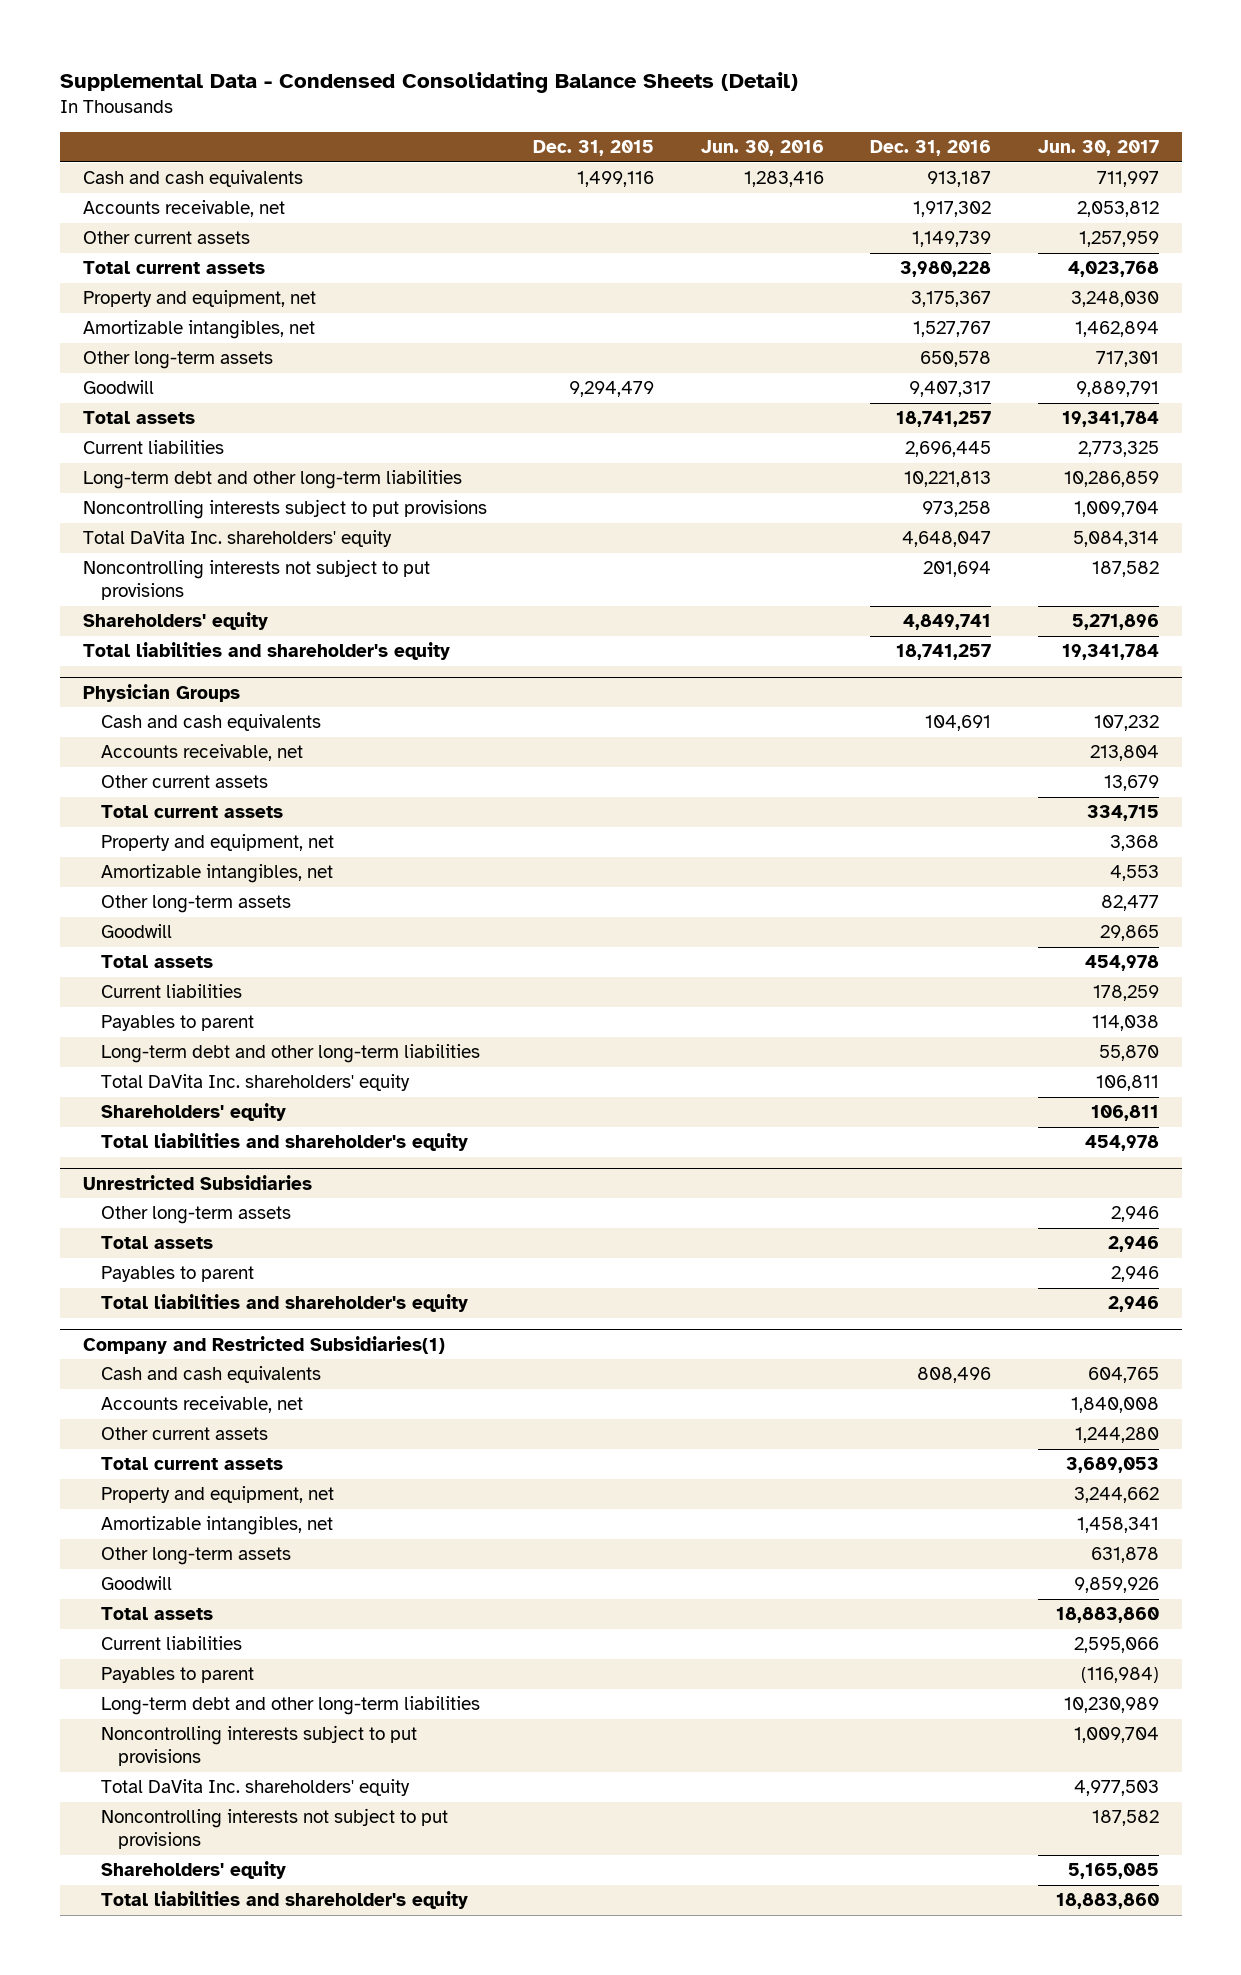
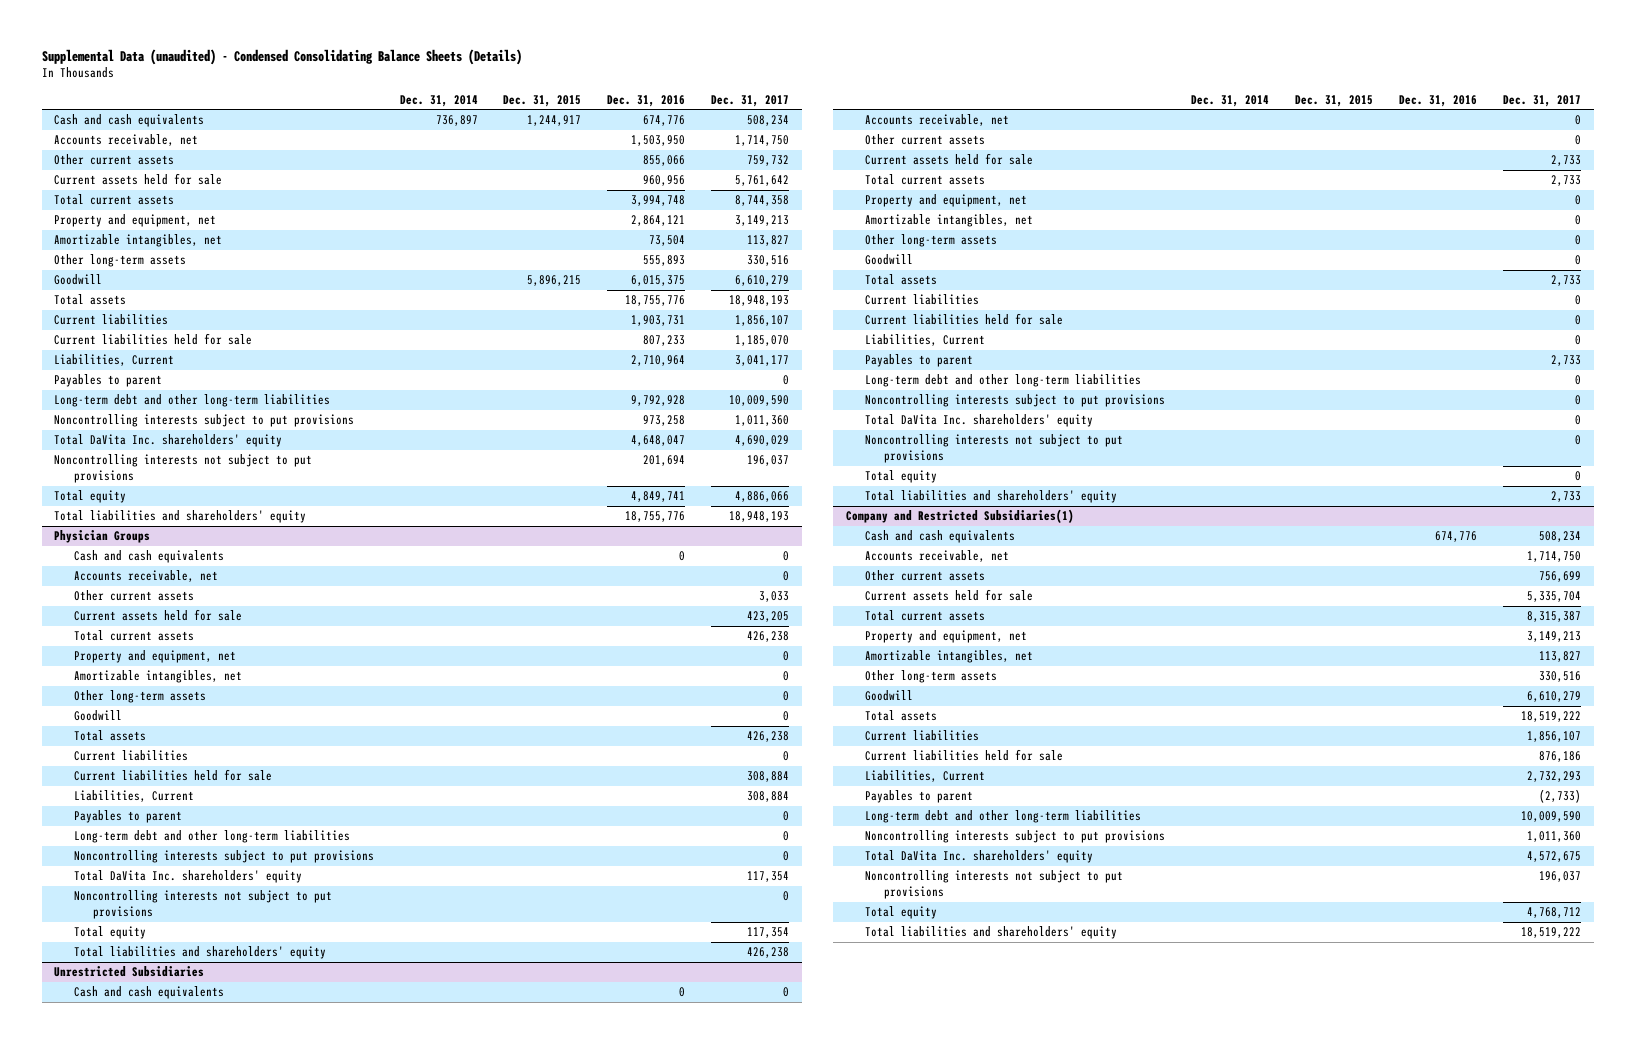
[59,72,798,94] Supplemental Data - Condensed Consolidating Balance Sheets (Detail) -> [41,48,522,65] Supplemental Data (unaudited) - Condensed Consolidating Balance Sheets (Details)
[700,140,824,157] Jun. 30, 2016 -> none
[1037,140,1159,157] Jun. 30, 2017 -> none
none -> [399,94,478,107] Dec. 31, 2014
none -> [711,94,790,107] Dec. 31, 2017
[577,171,655,188] 1,499,116 -> [527,115,582,127] 1,244,917
[927,171,992,188] 913,187 -> [643,115,686,127] 674,776
[913,201,992,218] 1,917,302 -> [631,135,686,147] 1,503,950
[912,231,992,248] 1,149,739 -> [643,155,686,167] 855,066
none -> [54,173,223,186] Current assets held for sale
[900,261,992,278] 3,980,228 -> [631,195,686,207] 3,994,748
[911,291,992,308] 3,175,367 -> [631,215,686,227] 2,864,121
[913,321,992,338] 1,527,767 -> [649,235,686,247] 73,504
[920,351,992,368] 650,578 -> [643,255,686,267] 555,893
[569,381,655,398] 9,294,479 -> [527,275,582,287] 5,896,215
[909,381,992,398] 9,407,317 -> [631,275,686,287] 6,015,375
[896,411,992,428] 18,741,257 -> [625,295,686,307] 18,755,776
[905,441,992,458] 2,696,445 -> [631,315,686,327] 1,903,731
none -> [54,333,253,346] Current liabilities held for sale
none -> [54,354,175,367] Liabilities, Current
none -> [54,374,163,388] Payables to parent
[904,471,992,488] 10,221,813 -> [631,395,686,407] 9,792,928
[82,612,268,631] Shareholders' equity -> [54,490,127,504] Total equity
[82,642,450,661] Total liabilities and shareholder's equity -> [54,510,307,524] Total liabilities and shareholders' equity
[896,644,992,661] 18,741,257 -> [625,511,686,523] 18,755,776
[925,715,992,732] 104,691 -> [679,551,686,562] 0
none -> [73,609,242,622] Current assets held for sale
none -> [73,769,272,782] Current liabilities held for sale
none -> [73,790,194,803] Liabilities, Current
none -> [73,850,374,864] Noncontrolling interests subject to put provisions
none -> [73,890,332,919] Noncontrolling interests not subject to put provisions
[100,1103,286,1122] Shareholders' equity -> [73,926,146,940] Total equity
[100,1133,468,1152] Total liabilities and shareholder's equity -> [73,946,326,960] Total liabilities and shareholders' equity
none -> [73,986,224,1000] Cash and cash equivalents
none -> [865,114,1010,127] Accounts receivable, net
none -> [865,134,986,146] Other current assets
none -> [865,153,1034,166] Current assets held for sale
none -> [865,174,986,186] Total current assets
none -> [865,194,1028,208] Property and equipment, net
none -> [865,214,1034,228] Amortizable intangibles, net
none -> [865,254,914,266] Goodwill
none -> [865,294,980,306] Current liabilities
none -> [865,313,1064,326] Current liabilities held for sale
none -> [865,334,986,347] Liabilities, Current
none -> [865,374,1142,388] Long-term debt and other long-term liabilities
none -> [865,394,1166,408] Noncontrolling interests subject to put provisions
none -> [865,414,1094,428] Total DaVita Inc. shareholders' equity
none -> [865,434,1124,463] Noncontrolling interests not subject to put provisions
none -> [865,470,938,484] Total equity
[100,1294,468,1313] Total liabilities and shareholder's equity -> [865,490,1118,504] Total liabilities and shareholders' equity
[917,1367,992,1384] 808,496 -> [1435,531,1478,543] 674,776
none -> [865,589,1034,602] Current assets held for sale
none -> [865,749,1064,762] Current liabilities held for sale
none -> [865,770,986,783] Liabilities, Current
[100,1861,286,1880] Shareholders' equity -> [865,906,938,920] Total equity
[100,1891,468,1910] Total liabilities and shareholder's equity -> [865,926,1118,940] Total liabilities and shareholders' equity

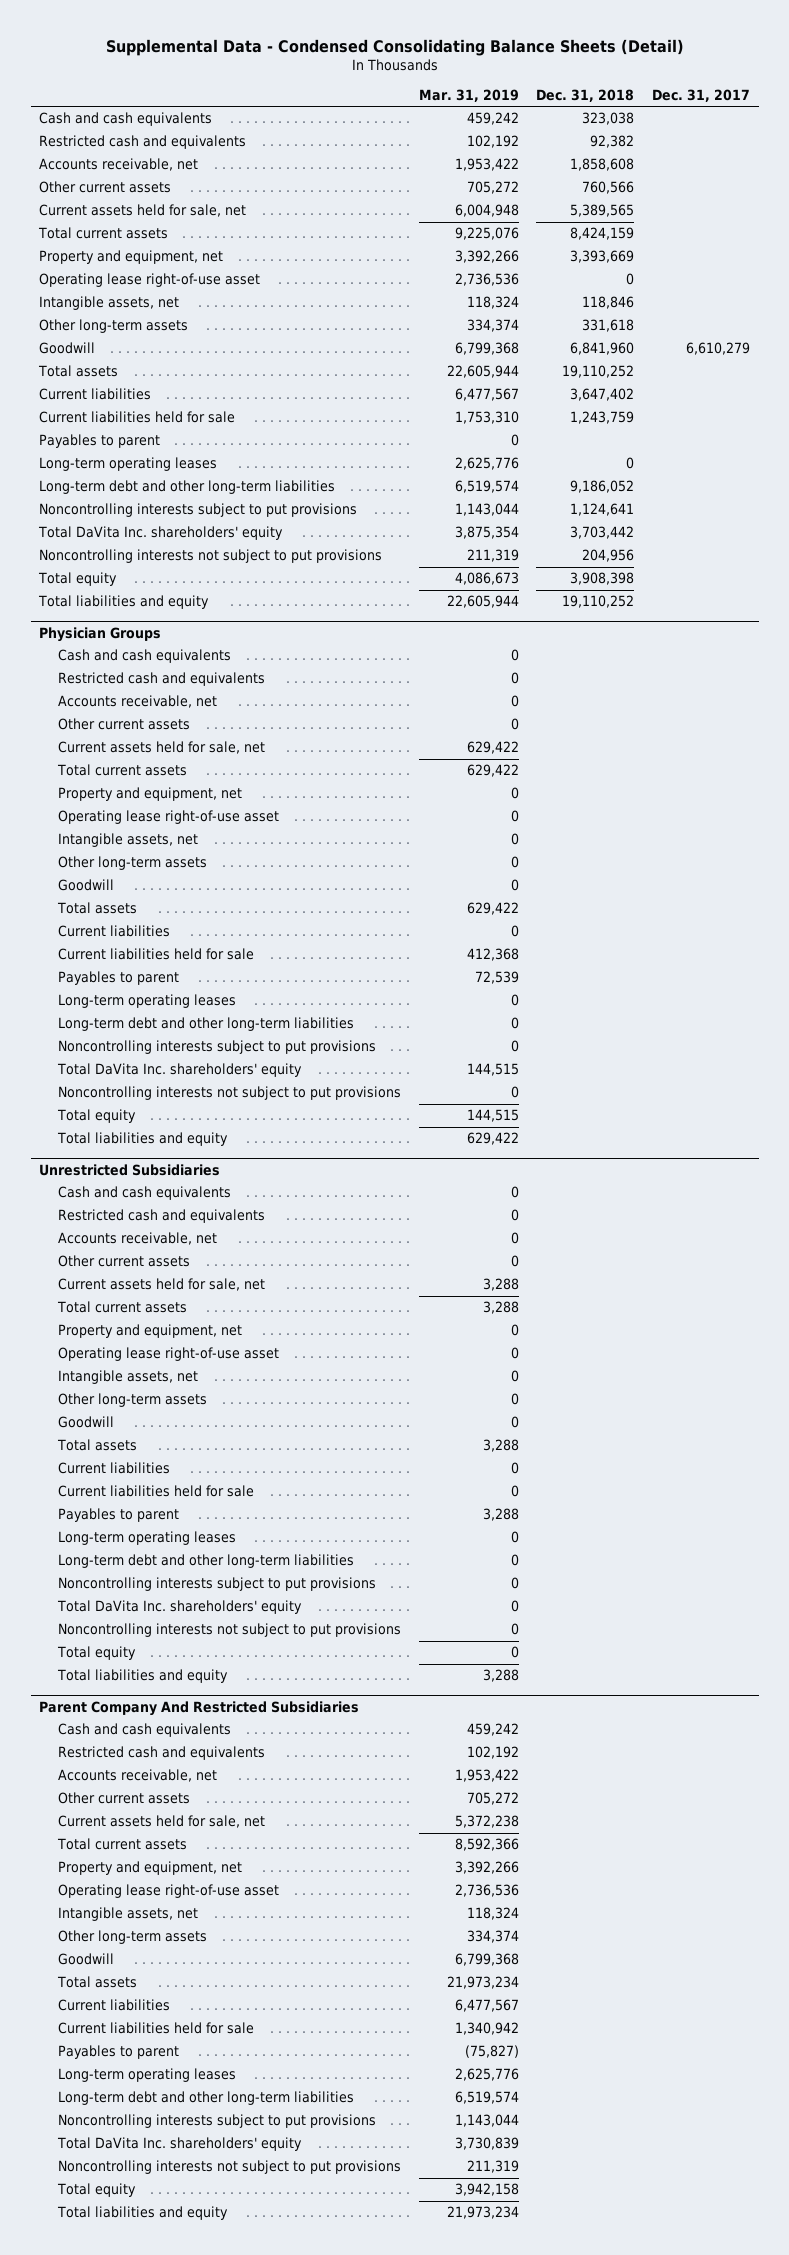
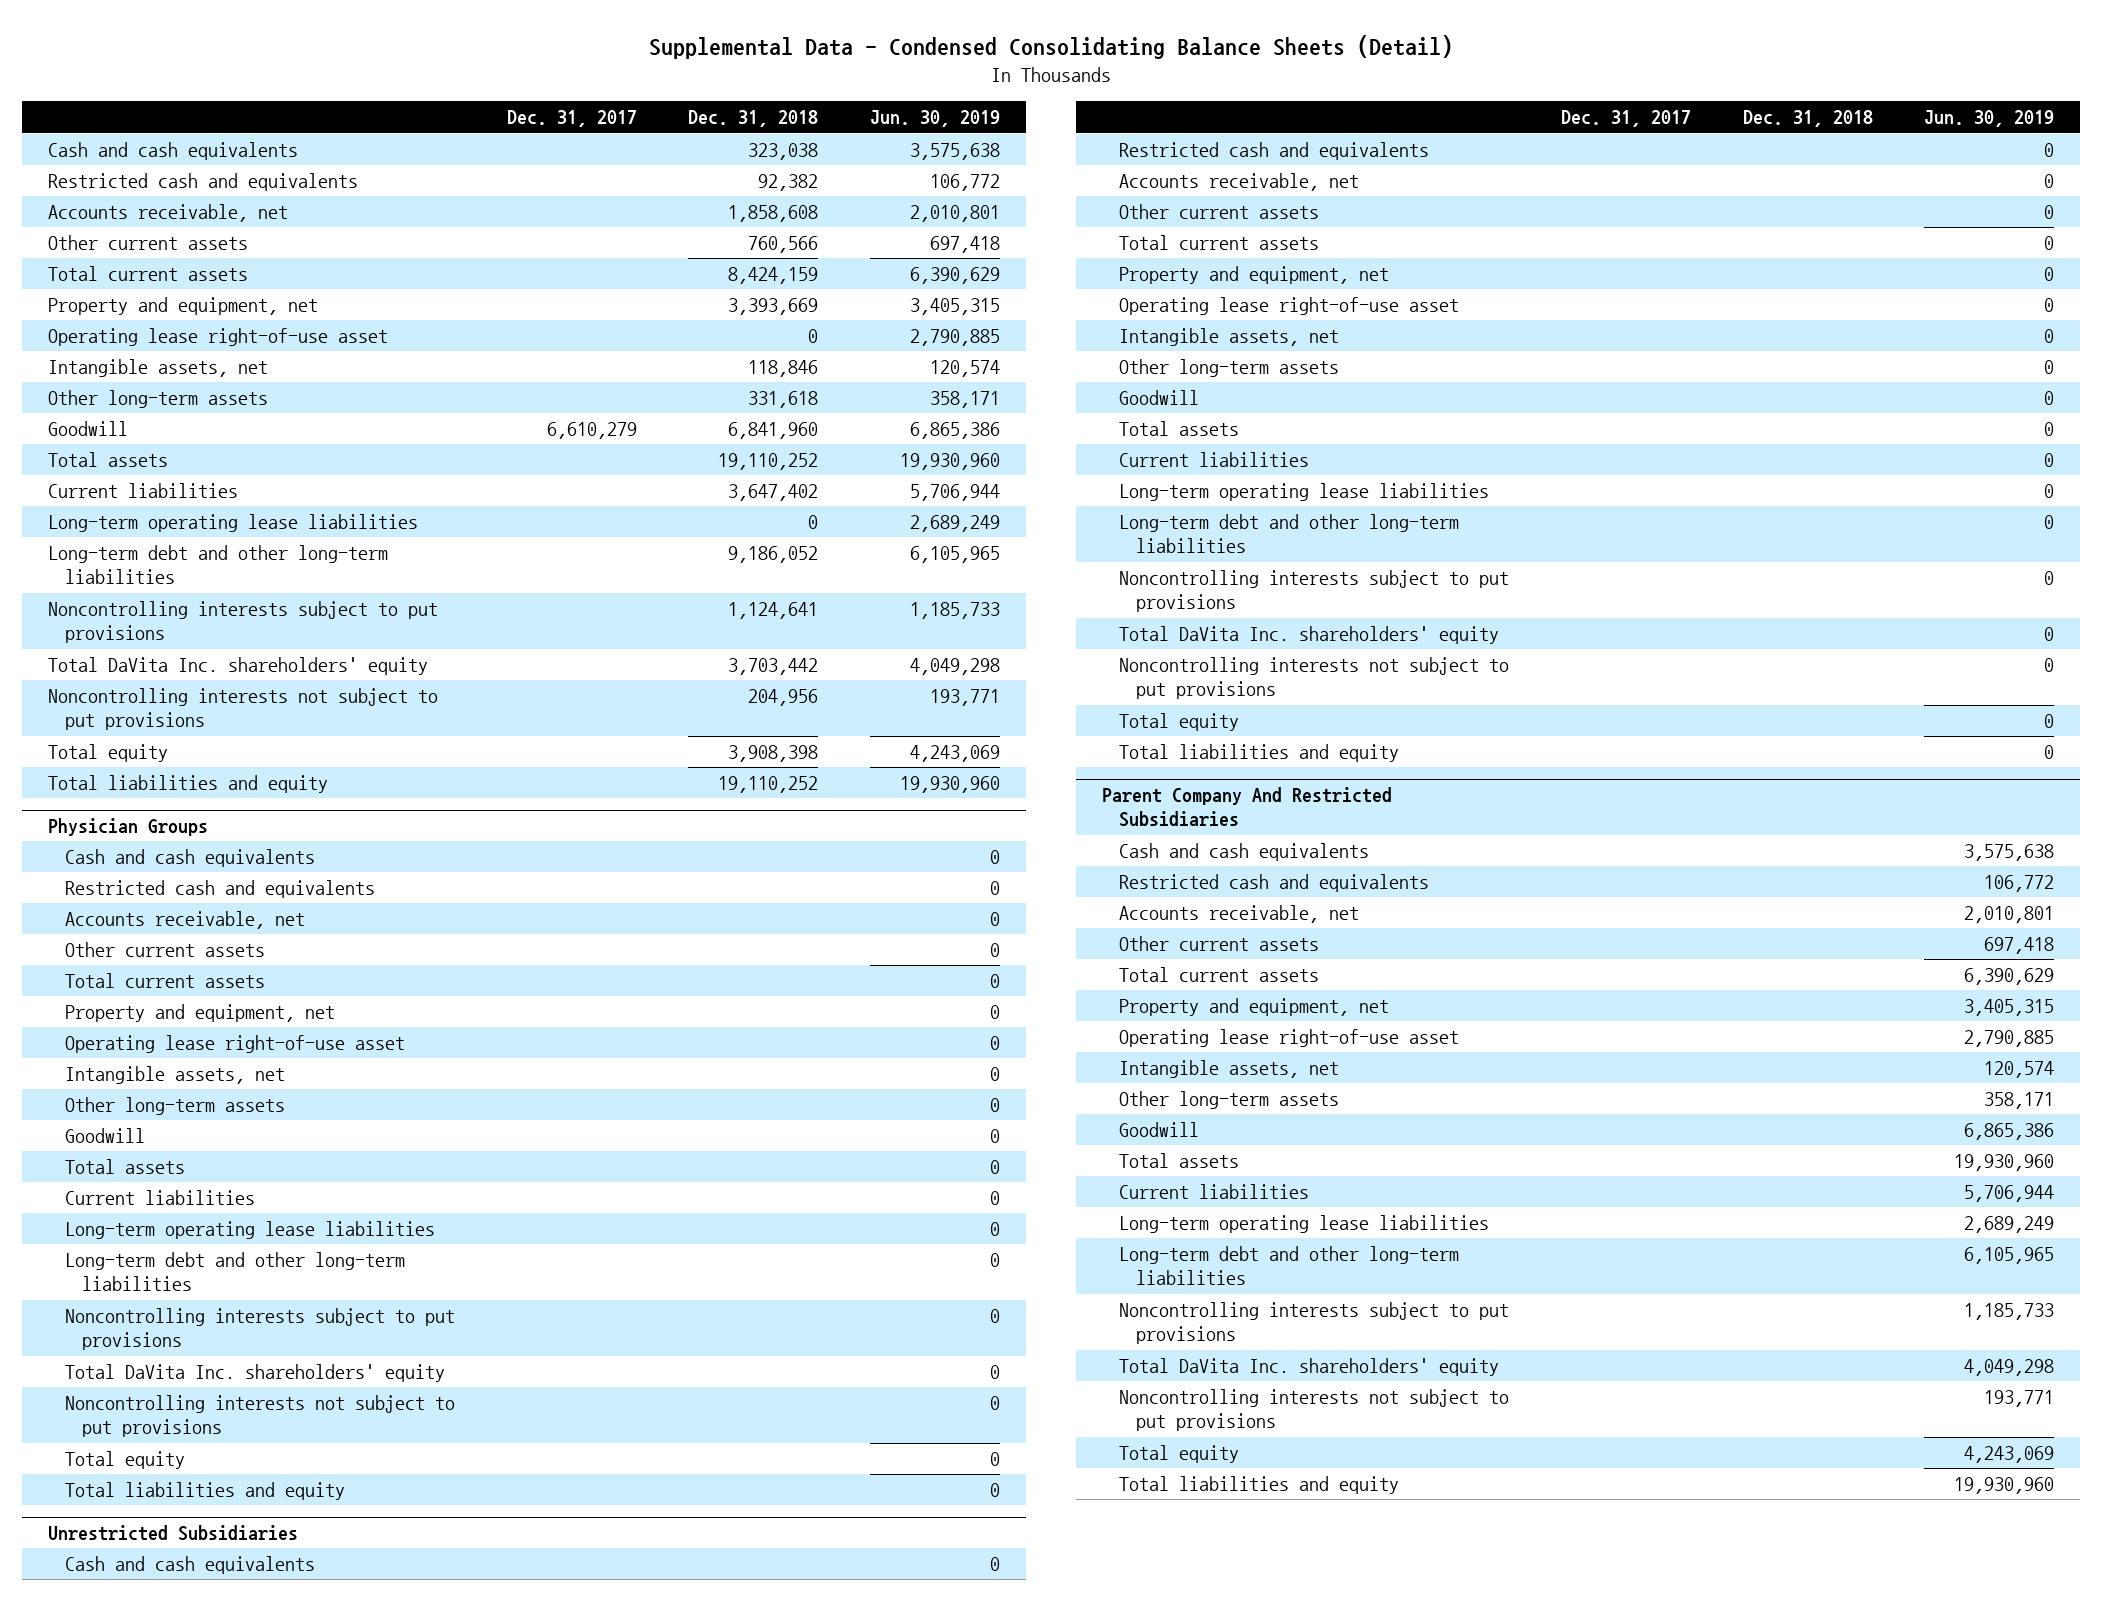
[418,88,519,102] Mar. 31, 2019 -> none
none -> [870,110,1001,128] Jun. 30, 2019
[39,204,247,218] Current assets held for sale, net -> none
[39,411,236,424] Current liabilities held for sale -> none
[39,434,161,449] Payables to parent -> none
[39,457,218,472] Long-term operating leases -> [48,514,419,533] Long-term operating lease liabilities
[58,741,266,755] Current assets held for sale, net -> none
[58,948,255,961] Current liabilities held for sale -> none
[58,971,180,986] Payables to parent -> none
[58,994,237,1009] Long-term operating leases -> [65,1221,436,1240] Long-term operating lease liabilities
[58,1278,266,1292] Current assets held for sale, net -> none
[58,1485,255,1498] Current liabilities held for sale -> none
[58,1508,180,1523] Payables to parent -> none
[58,1531,237,1546] Long-term operating leases -> [1119,483,1490,502] Long-term operating lease liabilities
[58,1815,266,1829] Current assets held for sale, net -> none
[58,2022,255,2035] Current liabilities held for sale -> none
[58,2045,180,2060] Payables to parent -> none
[58,2068,237,2083] Long-term operating leases -> [1119,1215,1490,1234] Long-term operating lease liabilities

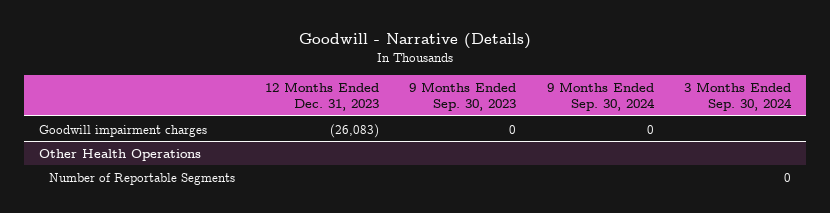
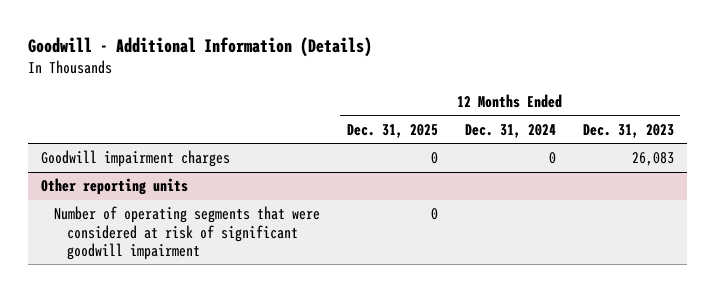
[299,33,532,50] Goodwill - Narrative (Details) -> [27,36,372,57] Goodwill - Additional Information (Details)
[409,81,517,112] 9 Months Ended Sep. 30, 2023 -> none
[546,81,655,112] 9 Months Ended Sep. 30, 2024 -> none
[684,81,793,112] 3 Months Ended Sep. 30, 2024 -> none
none -> [347,124,439,139] Dec. 31, 2025
none -> [464,124,556,139] Dec. 31, 2024
[330,123,380,138] (26,083) -> [631,152,674,167] 26,083
[39,148,202,161] Other Health Operations -> [41,178,189,196] Other reporting units
[48,172,235,185] Number of Reportable Segments -> [54,206,321,260] Number of operating segments that were considered at risk of significant goodwill impairment

